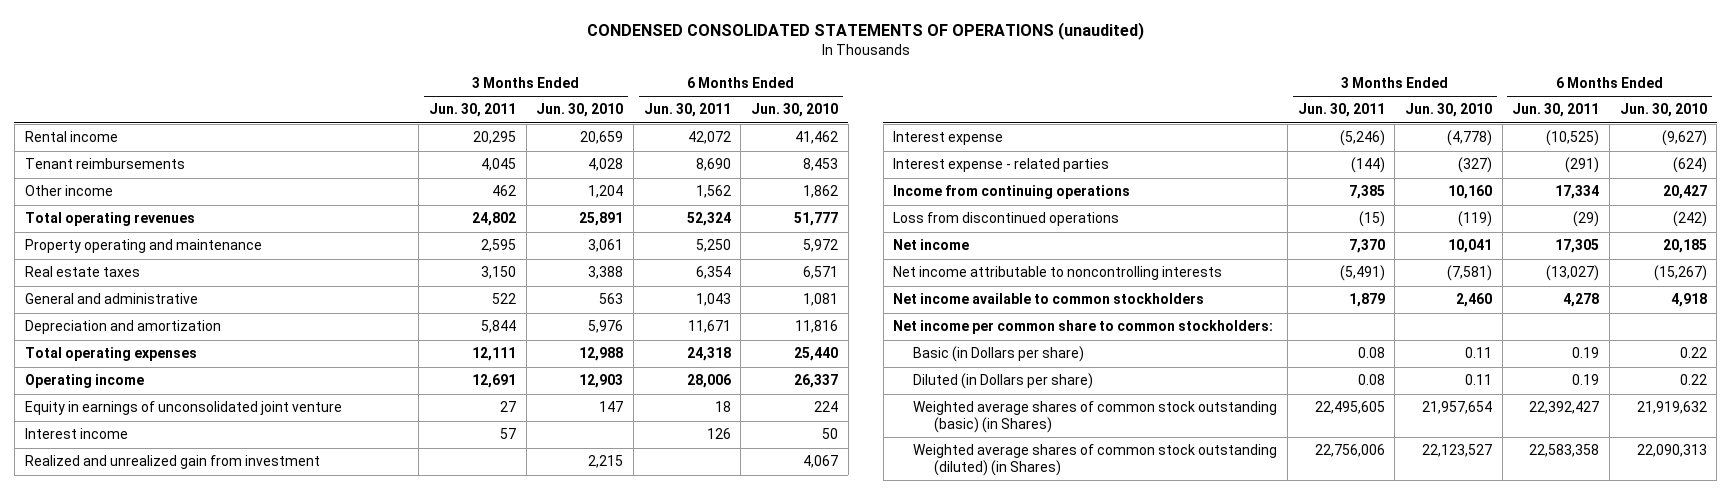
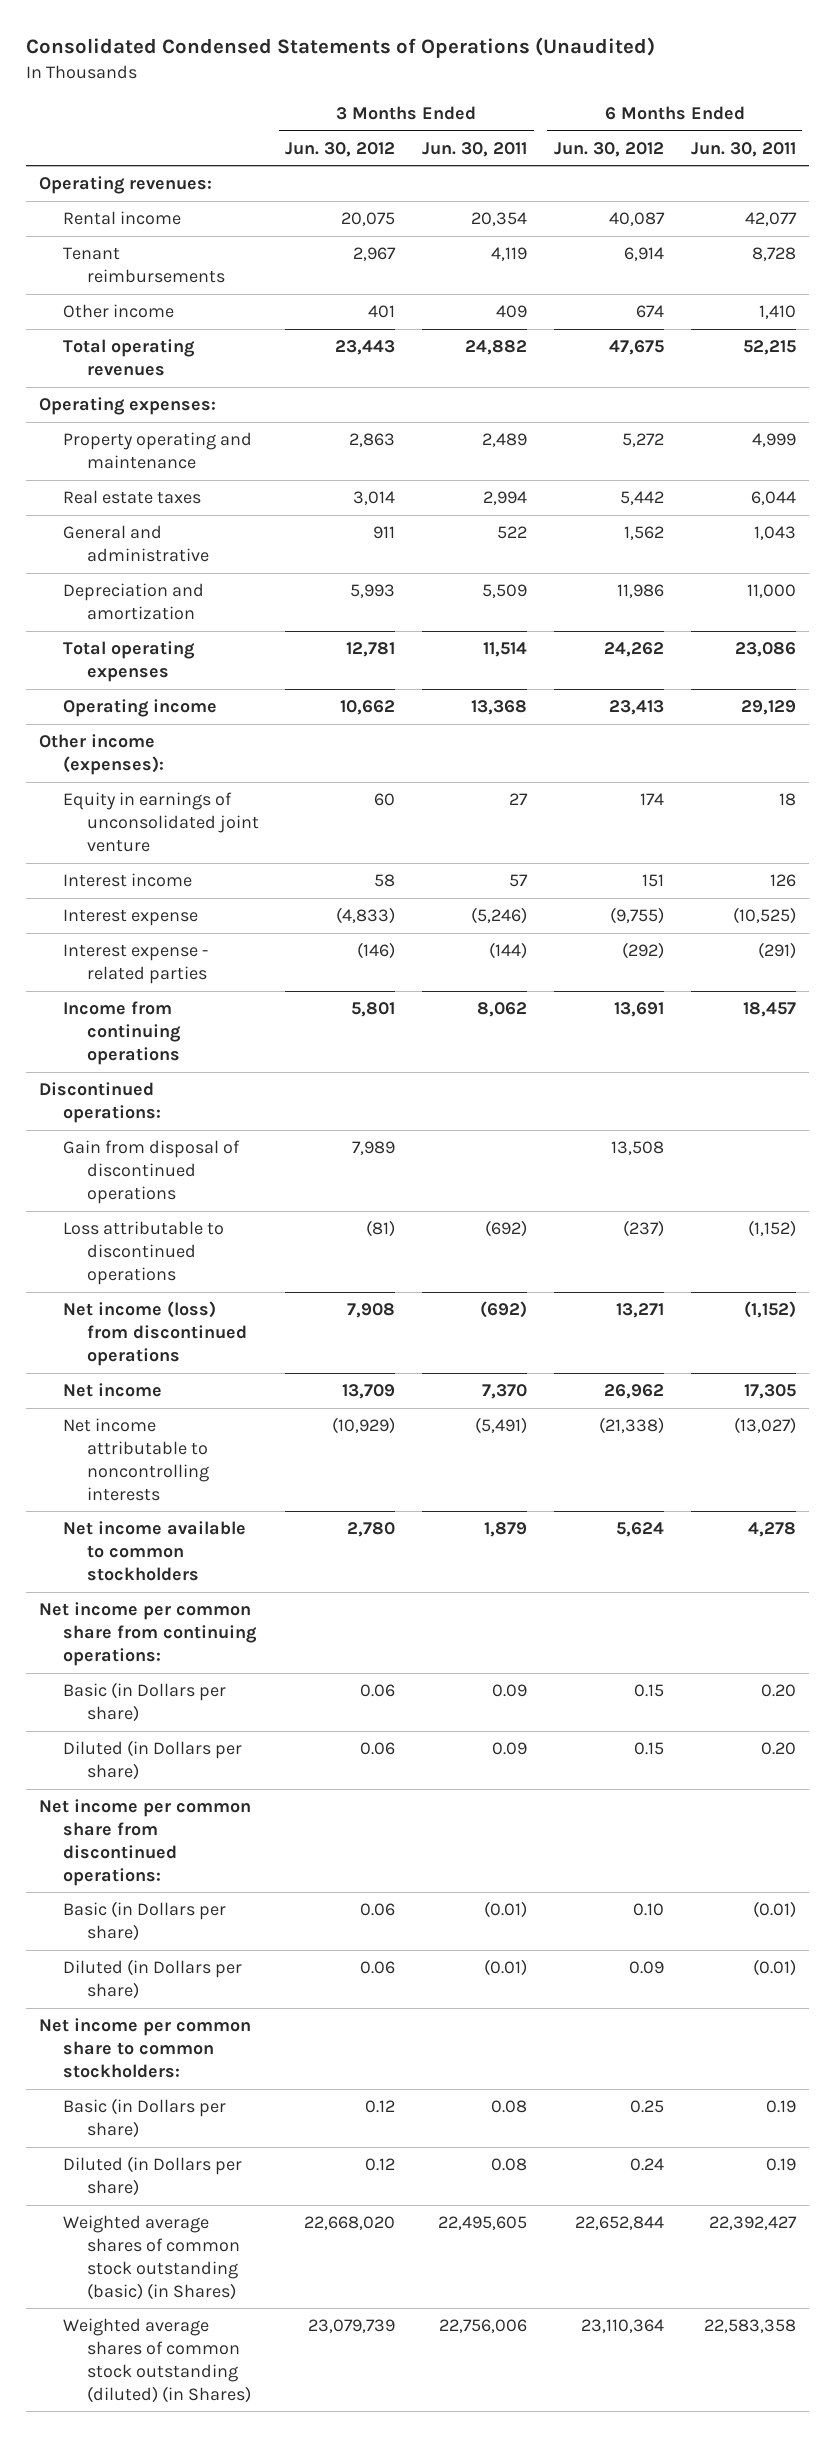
[586,22,1144,41] CONDENSED CONSOLIDATED STATEMENTS OF OPERATIONS (unaudited) -> [25,37,655,59] Consolidated Condensed Statements of Operations (Unaudited)
[536,103,624,118] Jun. 30, 2010 -> none
[750,103,838,118] Jun. 30, 2010 -> none
none -> [285,141,396,157] Jun. 30, 2012
none -> [553,141,664,157] Jun. 30, 2012
none -> [38,176,212,195] Operating revenues:
[473,131,517,145] 20,295 -> [471,212,528,227] 20,354
[687,131,731,145] 42,072 -> [744,212,797,227] 42,077
[481,158,517,172] 4,045 -> [491,247,528,262] 4,119
[695,158,731,172] 8,690 -> [751,247,796,262] 8,728
[492,185,517,197] 462 -> [496,305,528,319] 409
[695,185,731,199] 1,562 -> [758,305,796,320] 1,410
[472,212,517,227] 24,802 -> [465,340,528,356] 24,882
[686,212,731,227] 52,324 -> [742,340,796,356] 52,215
none -> [38,397,216,416] Operating expenses:
[481,239,517,253] 2,595 -> [482,433,528,448] 2,489
[695,239,731,253] 5,250 -> [751,433,796,448] 4,999
[481,266,517,280] 3,150 -> [483,491,528,506] 2,994
[695,266,731,280] 6,354 -> [750,491,796,506] 6,044
[481,320,517,334] 5,844 -> [482,584,528,599] 5,509
[687,320,731,334] 11,671 -> [746,584,796,599] 11,000
[472,347,517,362] 12,111 -> [483,642,528,658] 11,514
[686,347,731,362] 24,318 -> [734,642,796,658] 23,086
[472,374,517,389] 12,691 -> [471,700,528,716] 13,368
[686,374,731,389] 28,006 -> [740,700,796,716] 29,129
none -> [38,734,164,775] Other income (expenses):
[24,455,320,470] Realized and unrealized gain from investment -> none
[1348,185,1385,200] 7,385 -> [477,1002,528,1018] 8,062
[1555,185,1600,200] 17,334 -> [742,1002,796,1018] 18,457
none -> [38,1082,161,1123] Discontinued operations:
none -> [62,1140,240,1204] Gain from disposal of discontinued operations
[893,212,1120,227] Loss from discontinued operations -> [62,1221,224,1285] Loss attributable to discontinued operations
[1358,211,1385,228] (15) -> [485,1220,528,1238] (692)
[1573,211,1600,228] (29) -> [747,1220,796,1238] (1,152)
none -> [62,1301,247,1366] Net income (loss) from discontinued operations
none -> [38,1602,257,1666] Net income per common share from continuing operations:
none -> [62,1682,226,1722] Basic (in Dollars per share)
none -> [62,1740,242,1780] Diluted (in Dollars per share)
none -> [38,1799,251,1886] Net income per common share from discontinued operations:
none -> [62,1901,226,1941] Basic (in Dollars per share)
none -> [62,1959,242,1999] Diluted (in Dollars per share)

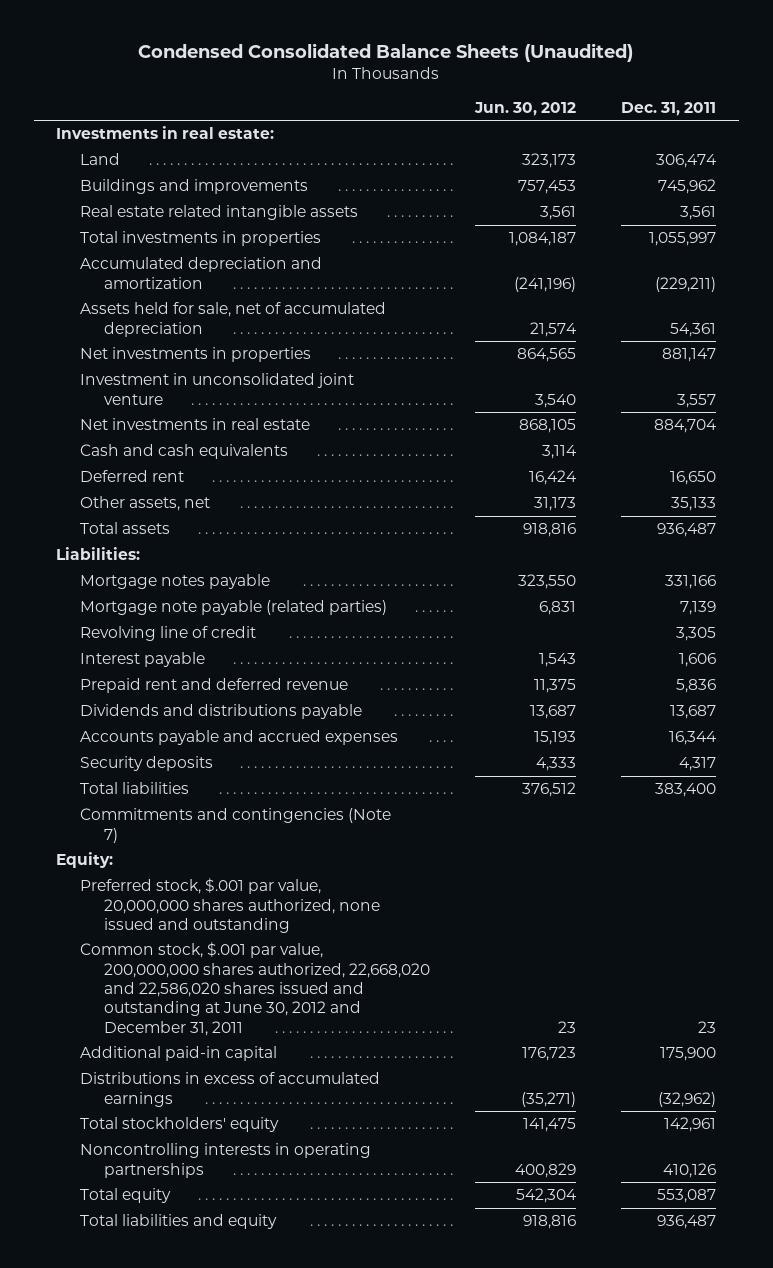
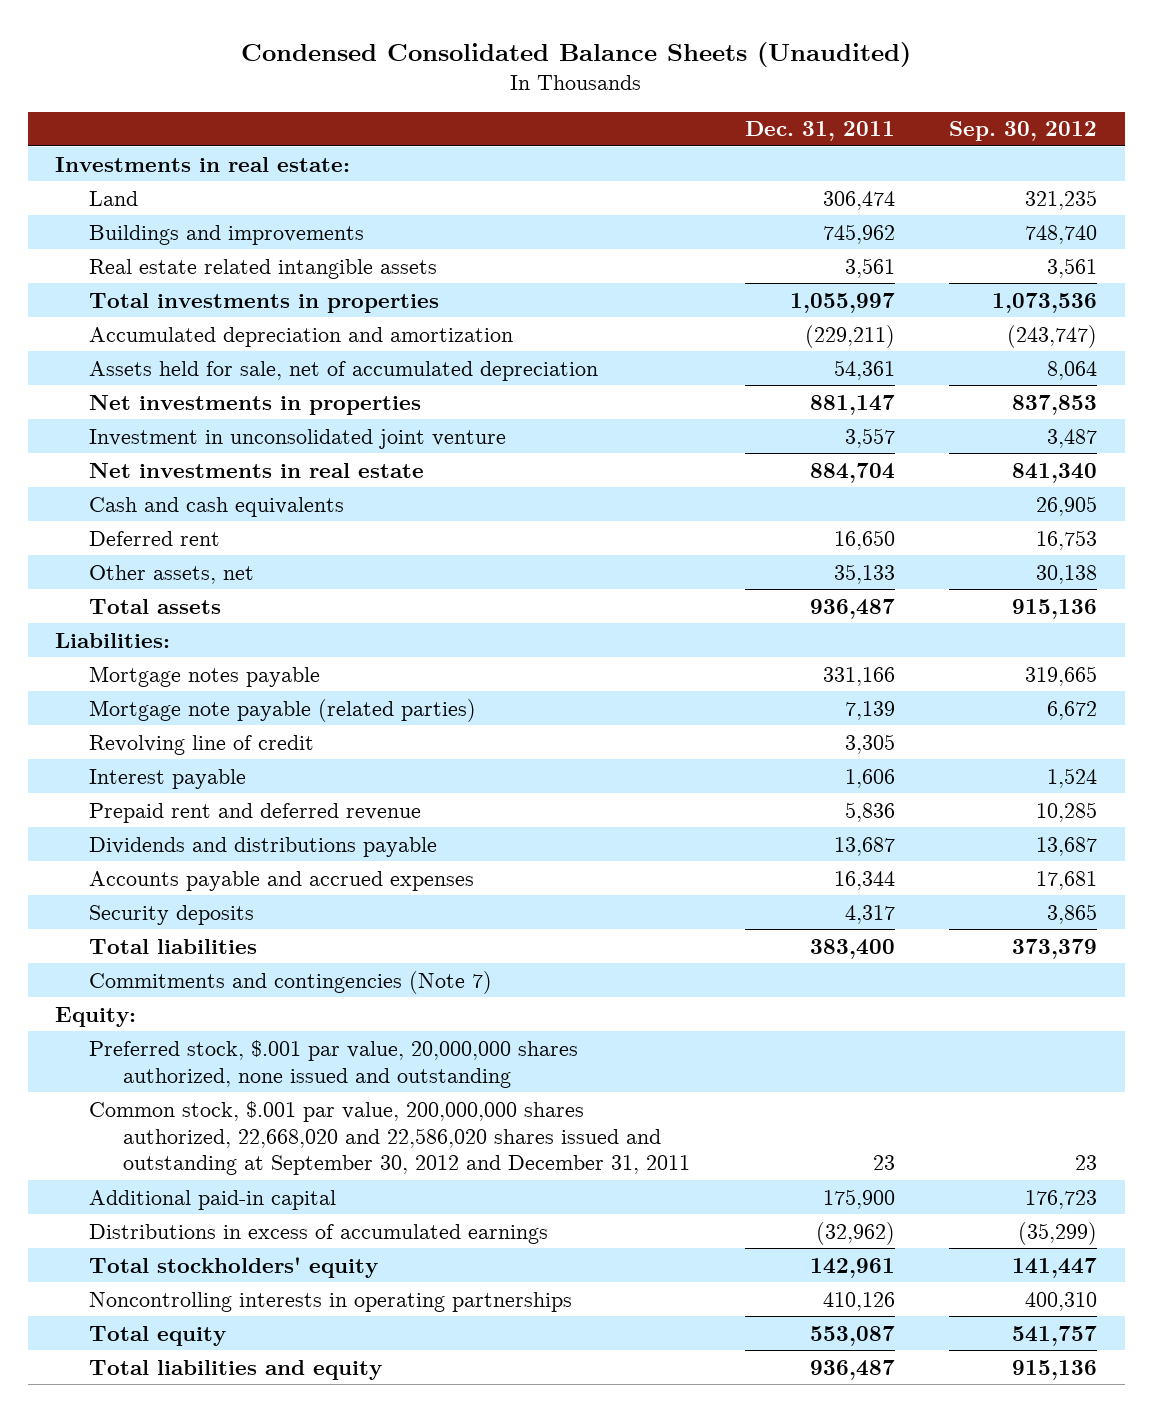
[474,101,577,116] Jun. 30, 2012 -> none
none -> [949,121,1098,142] Sep. 30, 2012
[80,942,431,1036] Common stock, $.001 par value, 200,000,000 shares authorized, 22,668,020 and 22,586,020 shares issued and outstanding at June 30, 2012 and December 31, 2011 -> [89,1100,691,1176] Common stock, $.001 par value, 200,000,000 shares authorized, 22,668,020 and 22,586,020 shares issued and outstanding at September 30, 2012 and December 31, 2011

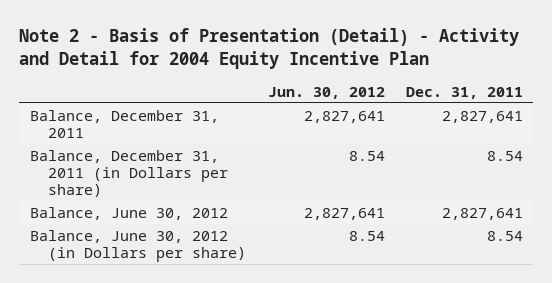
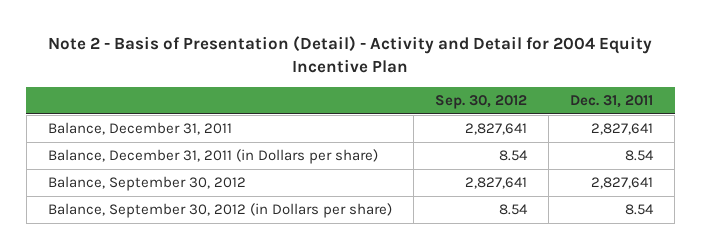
[267,86,385,99] Jun. 30, 2012 -> none
none -> [434,94,527,109] Sep. 30, 2012
[29,206,228,220] Balance, June 30, 2012 -> [47,176,246,192] Balance, September 30, 2012
[29,229,247,262] Balance, June 30, 2012 (in Dollars per share) -> [47,203,392,219] Balance, September 30, 2012 (in Dollars per share)

